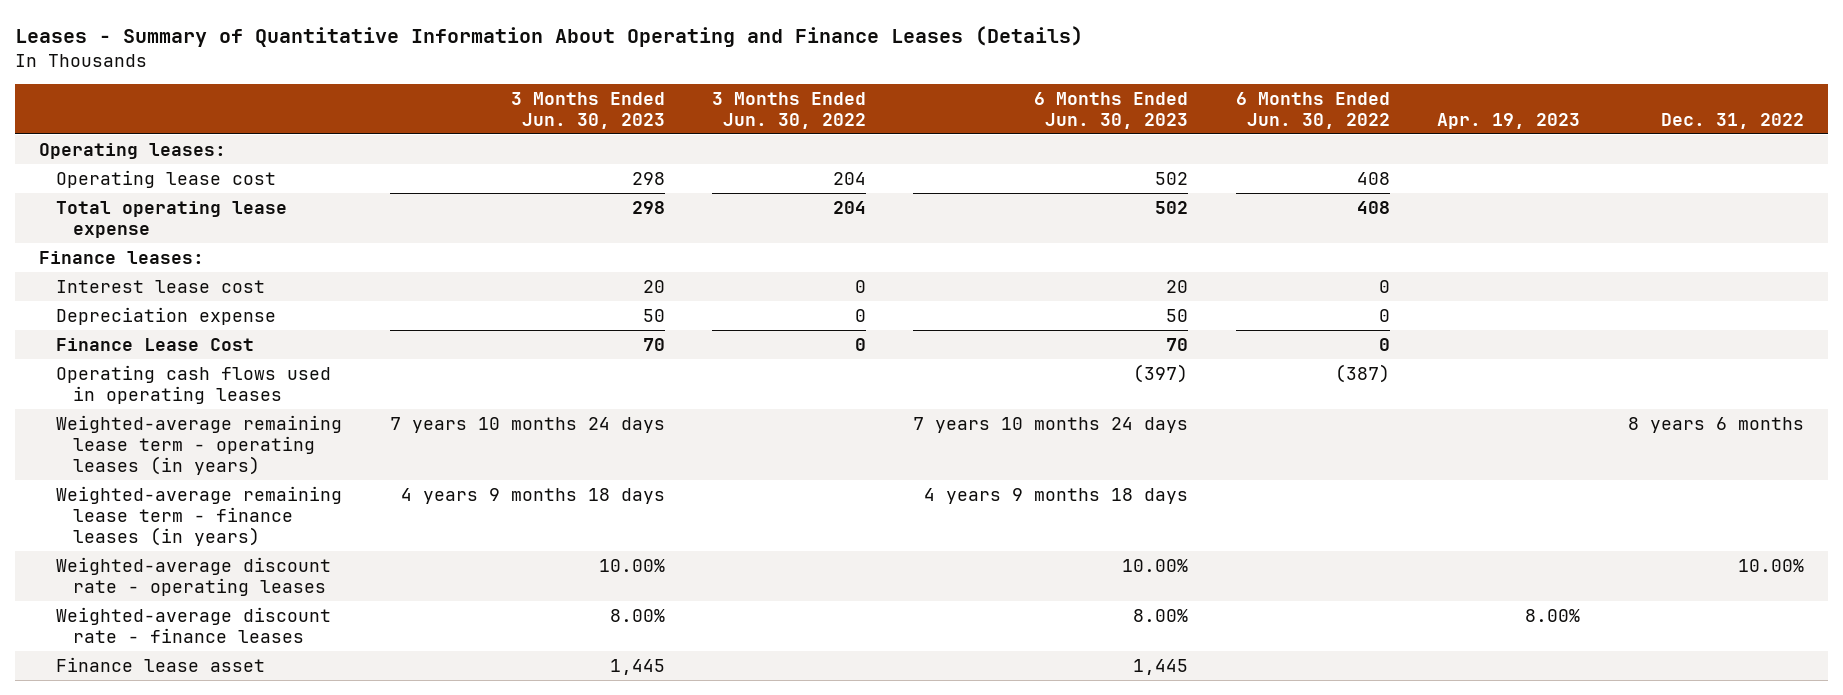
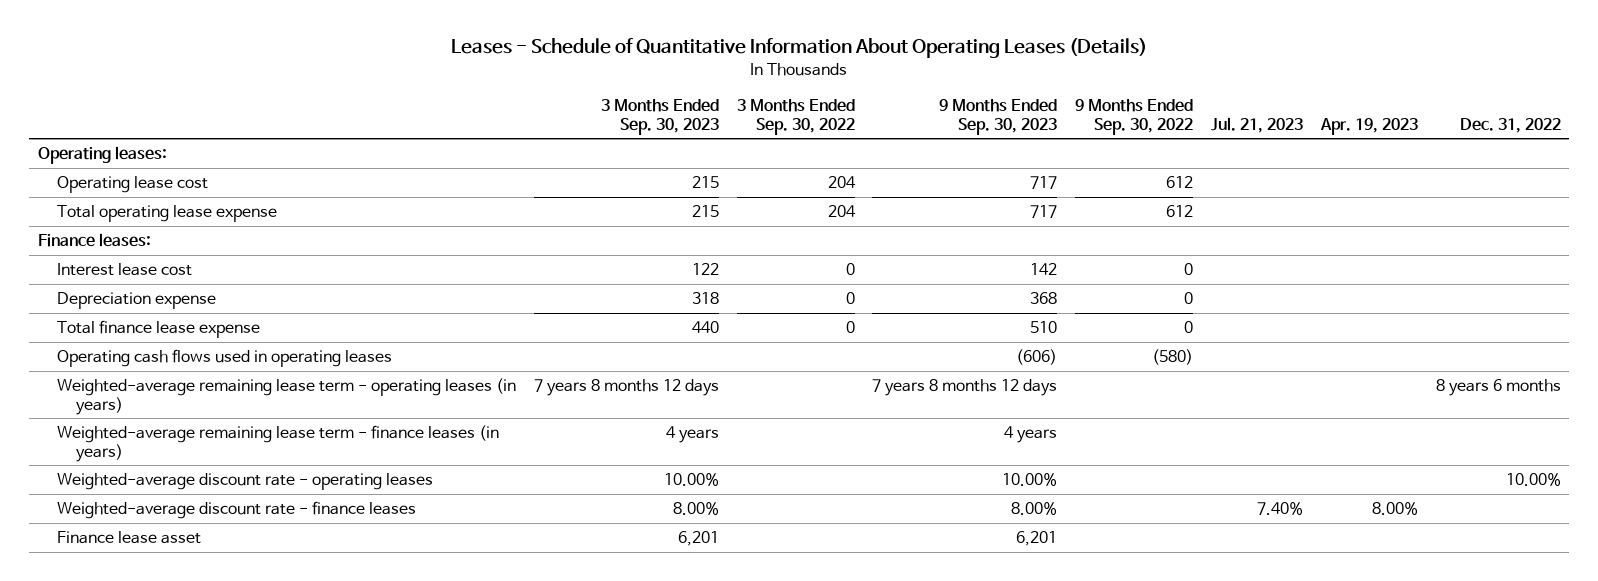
[15,25,1084,47] Leases - Summary of Quantitative Information About Operating and Finance Leases (Details) -> [451,38,1148,59] Leases - Schedule of Quantitative Information About Operating Leases (Details)
[510,91,665,129] 3 Months Ended Jun. 30, 2023 -> none
[711,91,866,129] 3 Months Ended Jun. 30, 2022 -> none
[1034,91,1189,129] 6 Months Ended Jun. 30, 2023 -> none
[1235,91,1390,129] 6 Months Ended Jun. 30, 2022 -> none
none -> [600,99,719,135] 3 Months Ended Sep. 30, 2023
none -> [736,99,855,135] 3 Months Ended Sep. 30, 2022
none -> [939,99,1058,135] 9 Months Ended Sep. 30, 2023
none -> [1075,99,1194,135] 9 Months Ended Sep. 30, 2022
none -> [1210,116,1303,133] Jul. 21, 2023
[56,337,255,351] Finance Lease Cost -> [56,320,260,339] Total finance lease expense

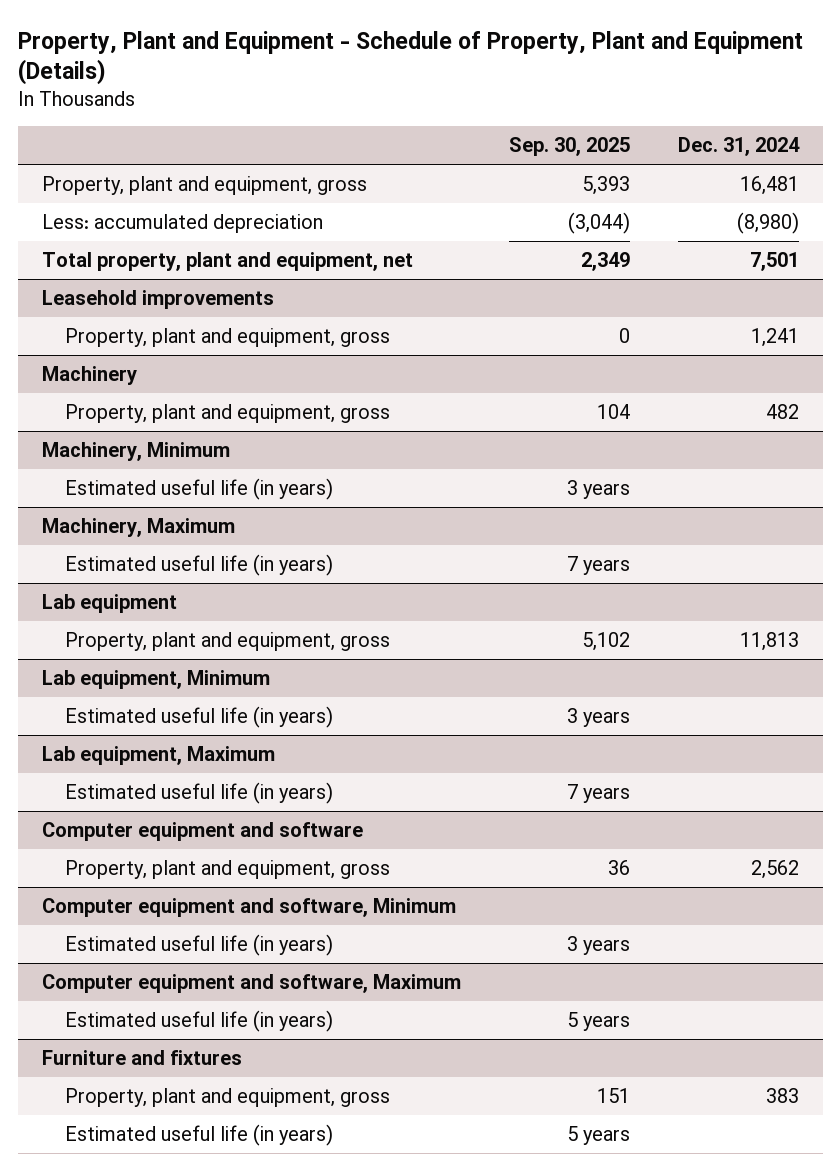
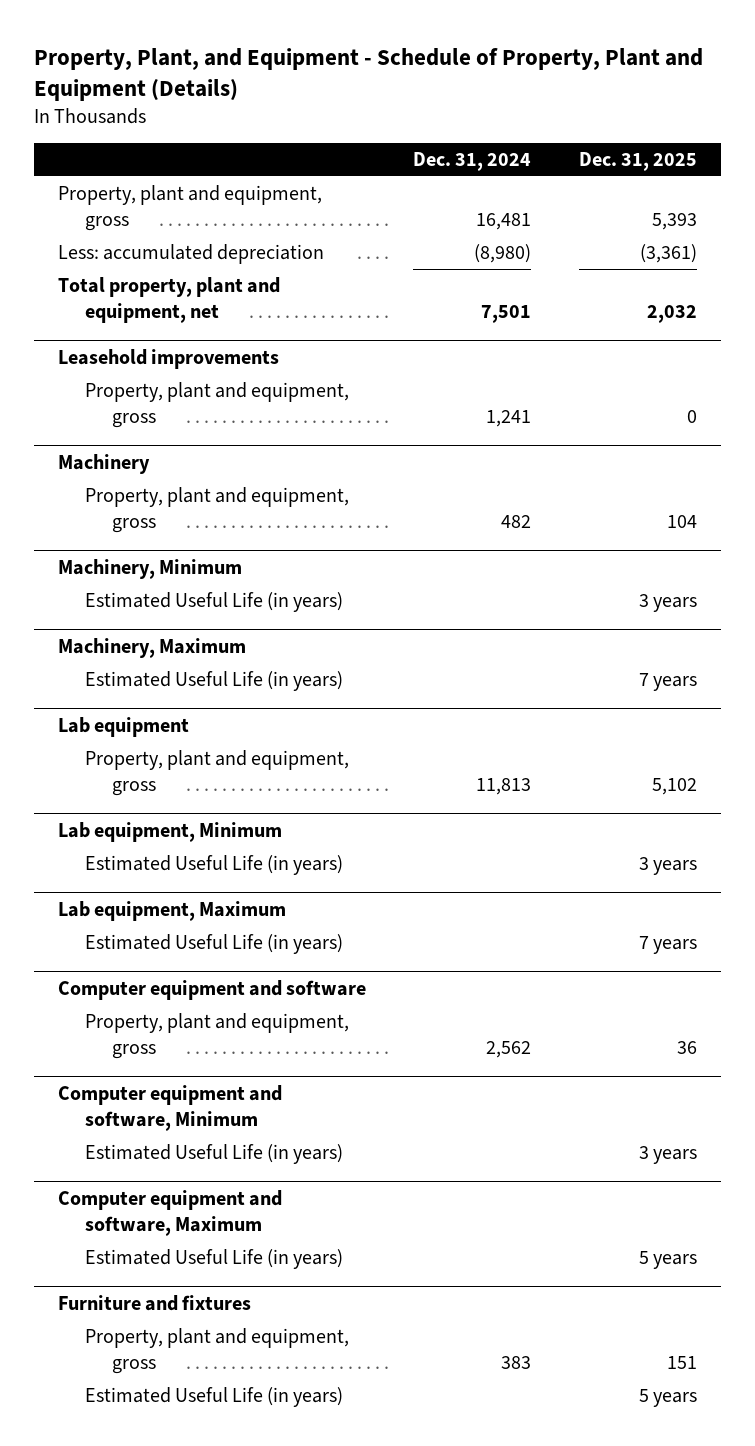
[17,30,803,86] Property, Plant and Equipment - Schedule of Property, Plant and Equipment (Details) -> [33,47,703,101] Property, Plant, and Equipment - Schedule of Property, Plant and Equipment (Details)
[508,137,630,157] Sep. 30, 2025 -> none
none -> [579,151,698,171] Dec. 31, 2025
[64,478,333,501] Estimated useful life (in years) -> [84,592,343,613] Estimated Useful Life (in years)
[64,554,333,577] Estimated useful life (in years) -> [84,671,343,692] Estimated Useful Life (in years)
[64,706,333,729] Estimated useful life (in years) -> [84,855,343,876] Estimated Useful Life (in years)
[64,782,333,805] Estimated useful life (in years) -> [84,934,343,955] Estimated Useful Life (in years)
[64,934,333,957] Estimated useful life (in years) -> [84,1144,343,1165] Estimated Useful Life (in years)
[64,1010,333,1033] Estimated useful life (in years) -> [84,1249,343,1270] Estimated Useful Life (in years)
[64,1124,333,1147] Estimated useful life (in years) -> [84,1387,343,1408] Estimated Useful Life (in years)

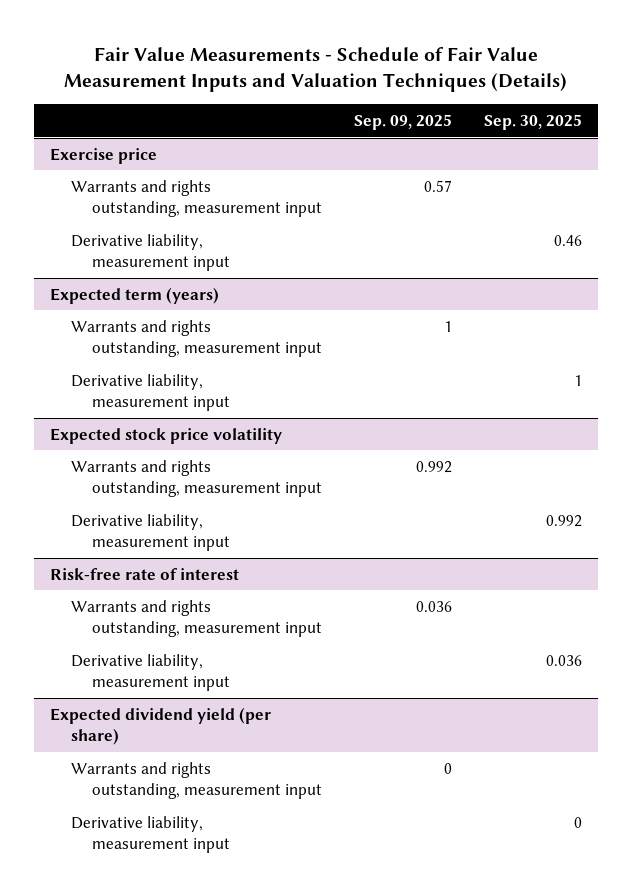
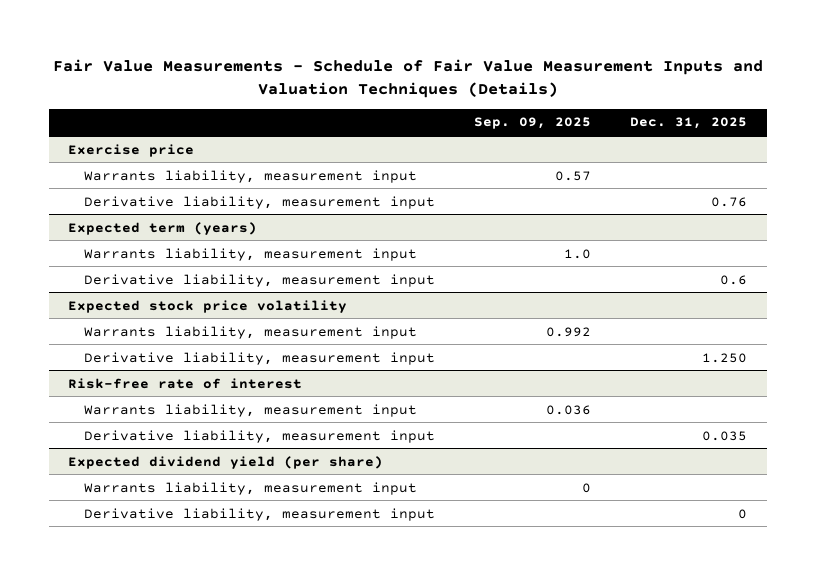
[483,113,582,130] Sep. 30, 2025 -> none
none -> [630,117,748,130] Dec. 31, 2025
[71,179,322,218] Warrants and rights outstanding, measurement input -> [84,169,418,183] Warrants liability, measurement input
[71,319,322,358] Warrants and rights outstanding, measurement input -> [84,247,418,261] Warrants liability, measurement input
[443,320,452,332] 1 -> [564,248,592,259] 1.0
[71,459,322,498] Warrants and rights outstanding, measurement input -> [84,325,418,339] Warrants liability, measurement input
[71,599,322,638] Warrants and rights outstanding, measurement input -> [84,403,418,417] Warrants liability, measurement input
[71,761,322,800] Warrants and rights outstanding, measurement input -> [84,481,418,495] Warrants liability, measurement input

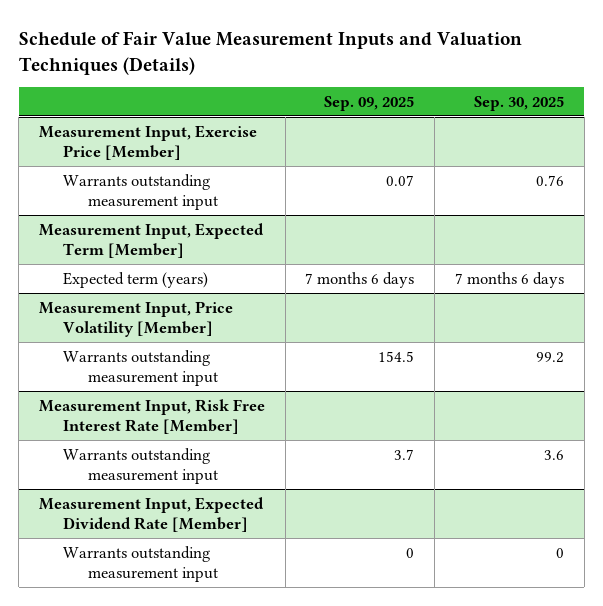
[52,59,763,98] Fair Value Measurements - Schedule of Fair Value Measurement Inputs and Valuation Techniques (Details) -> [18,30,522,75] Schedule of Fair Value Measurement Inputs and Valuation Techniques (Details)
[630,117,748,130] Dec. 31, 2025 -> none
none -> [473,96,564,112] Sep. 30, 2025
[84,195,436,209] Derivative liability, measurement input -> none
[84,247,418,261] Warrants liability, measurement input -> none
[84,273,436,287] Derivative liability, measurement input -> none
[84,351,436,365] Derivative liability, measurement input -> none
[84,429,436,443] Derivative liability, measurement input -> none
[84,507,436,521] Derivative liability, measurement input -> none
[68,143,195,157] Exercise price -> [38,124,257,161] Measurement Input, Exercise Price [Member]
[84,169,418,183] Warrants liability, measurement input -> [63,173,219,211] Warrants outstanding measurement input
[555,170,592,181] 0.57 -> [386,174,415,186] 0.07
[68,221,258,235] Expected term (years) -> [38,222,264,259] Measurement Input, Expected Term [Member]
none -> [63,271,209,288] Expected term (years)
[68,299,348,313] Expected stock price volatility -> [38,300,233,338] Measurement Input, Price Volatility [Member]
[84,325,418,339] Warrants liability, measurement input -> [63,349,219,387] Warrants outstanding measurement input
[546,326,592,337] 0.992 -> [378,350,415,362] 154.5
[68,377,303,389] Risk-free rate of interest -> [38,398,265,435] Measurement Input, Risk Free Interest Rate [Member]
[84,403,418,417] Warrants liability, measurement input -> [63,447,219,485] Warrants outstanding measurement input
[546,404,592,415] 0.036 -> [394,448,415,460] 3.7
[68,455,384,469] Expected dividend yield (per share) -> [38,496,264,533] Measurement Input, Expected Dividend Rate [Member]
[84,481,418,495] Warrants liability, measurement input -> [63,545,219,583] Warrants outstanding measurement input

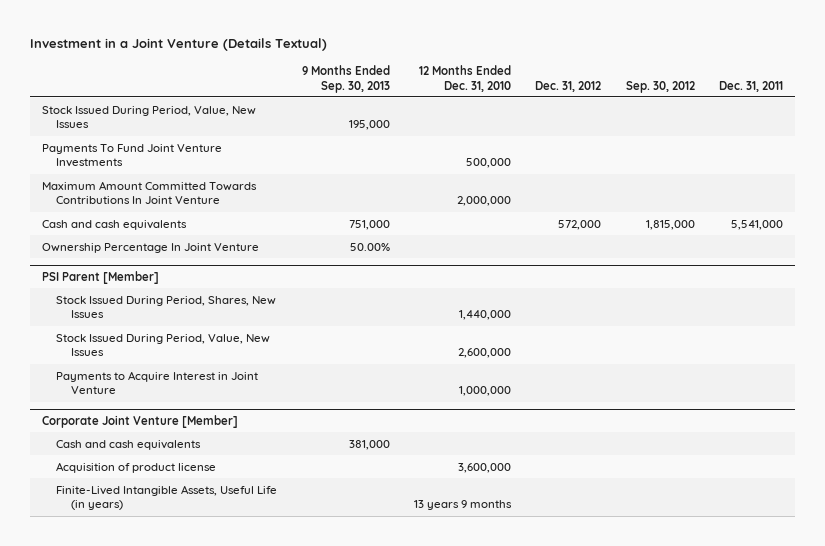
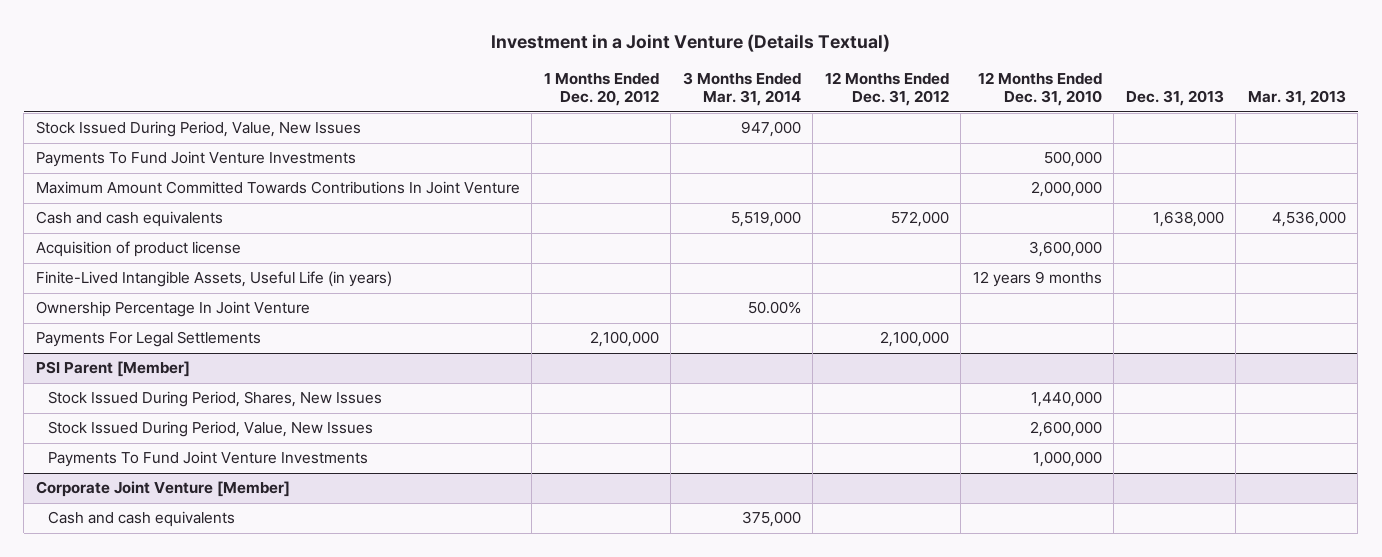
[301,64,390,93] 9 Months Ended Sep. 30, 2013 -> none
[535,80,602,92] Dec. 31, 2012 -> none
[625,80,695,93] Sep. 30, 2012 -> none
[719,80,784,92] Dec. 31, 2011 -> none
none -> [543,72,659,107] 1 Months Ended Dec. 20, 2012
none -> [682,71,801,107] 3 Months Ended Mar. 31, 2014
none -> [824,71,949,107] 12 Months Ended Dec. 31, 2012
none -> [1125,90,1224,107] Dec. 31, 2013
none -> [1247,90,1346,107] Mar. 31, 2013
none -> [35,241,241,258] Acquisition of product license
none -> [35,271,392,288] Finite-Lived Intangible Assets, Useful Life (in years)
none -> [35,331,261,348] Payments For Legal Settlements
[56,370,259,395] Payments to Acquire Interest in Joint Venture -> none
none -> [48,451,369,468] Payments To Fund Joint Venture Investments
[56,461,217,473] Acquisition of product license -> none
[56,484,278,511] Finite-Lived Intangible Assets, Useful Life (in years) -> none

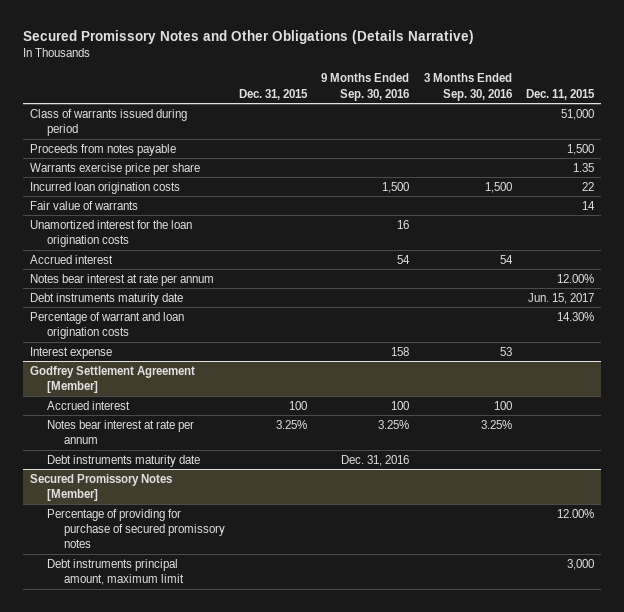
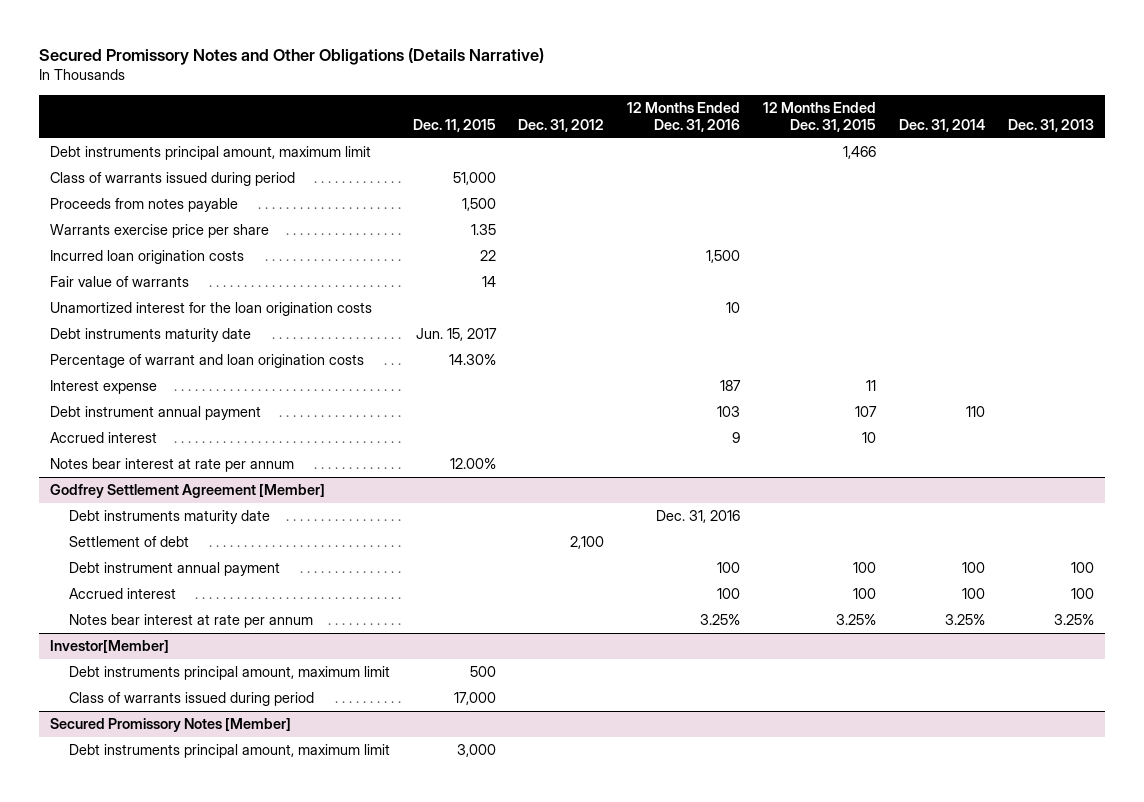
[239,88,309,100] Dec. 31, 2015 -> none
[321,73,410,101] 9 Months Ended Sep. 30, 2016 -> none
[423,73,512,101] 3 Months Ended Sep. 30, 2016 -> none
none -> [518,118,605,132] Dec. 31, 2012
none -> [627,101,741,132] 12 Months Ended Dec. 31, 2016
none -> [763,101,877,132] 12 Months Ended Dec. 31, 2015
none -> [899,118,986,132] Dec. 31, 2014
none -> [1007,118,1094,132] Dec. 31, 2013
none -> [50,146,372,161] Debt instruments principal amount, maximum limit
none -> [50,406,262,421] Debt instrument annual payment
[30,254,114,264] Accrued interest -> [50,432,158,444] Accrued interest
[30,273,215,286] Notes bear interest at rate per annum -> [50,458,295,473] Notes bear interest at rate per annum
[47,454,201,467] Debt instruments maturity date -> [68,510,270,525] Debt instruments maturity date
none -> [68,536,189,548] Settlement of debt
none -> [68,562,280,577] Debt instrument annual payment
none -> [50,640,170,654] Investor[Member]
none -> [68,666,390,681] Debt instruments principal amount, maximum limit
none -> [68,692,314,707] Class of warrants issued during period
[47,508,226,549] Percentage of providing for purchase of secured promissory notes -> none

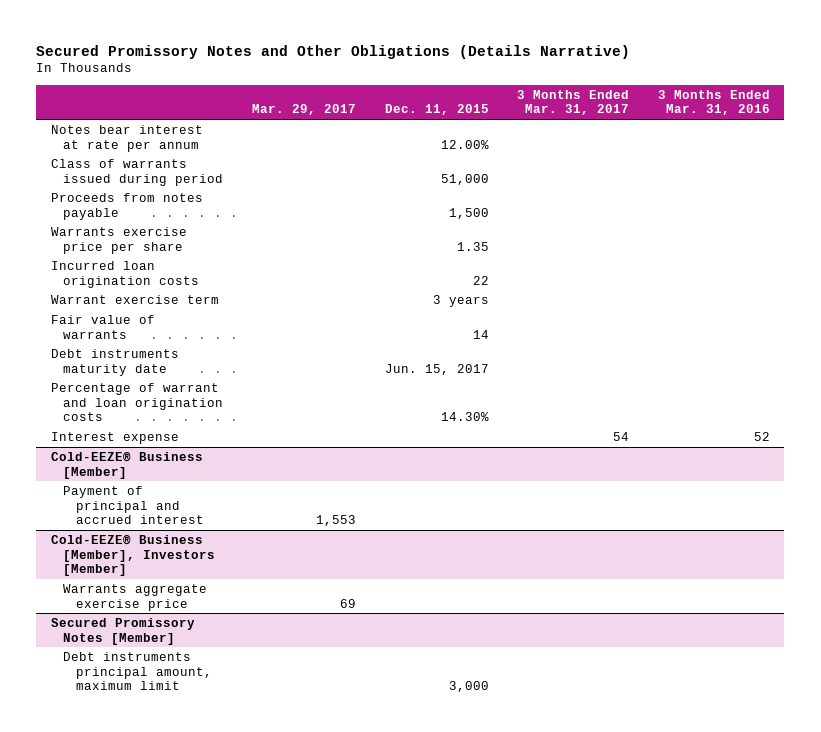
[518,118,605,132] Dec. 31, 2012 -> none
[627,101,741,132] 12 Months Ended Dec. 31, 2016 -> none
[763,101,877,132] 12 Months Ended Dec. 31, 2015 -> none
[899,118,986,132] Dec. 31, 2014 -> none
[1007,118,1094,132] Dec. 31, 2013 -> none
none -> [251,104,356,116] Mar. 29, 2017
none -> [517,89,630,116] 3 Months Ended Mar. 31, 2017
none -> [657,89,770,116] 3 Months Ended Mar. 31, 2016
[50,146,372,161] Debt instruments principal amount, maximum limit -> none
[50,458,295,473] Notes bear interest at rate per annum -> [50,125,203,152] Notes bear interest at rate per annum
none -> [50,295,219,305] Warrant exercise term
[50,302,373,317] Unamortized interest for the loan origination costs -> none
[50,406,262,421] Debt instrument annual payment -> none
[50,432,158,444] Accrued interest -> none
[50,484,326,499] Godfrey Settlement Agreement [Member] -> none
[68,510,270,525] Debt instruments maturity date -> none
[68,536,189,548] Settlement of debt -> none
[68,562,280,577] Debt instrument annual payment -> none
[68,588,176,600] Accrued interest -> none
[68,614,313,629] Notes bear interest at rate per annum -> none
[68,666,390,681] Debt instruments principal amount, maximum limit -> none
[68,692,314,707] Class of warrants issued during period -> none
none -> [50,451,203,479] Cold-EEZE® Business [Member]
none -> [63,486,204,525] Payment of principal and accrued interest
[50,640,170,654] Investor[Member] -> [50,534,216,577] Cold-EEZE® Business [Member], Investors [Member]
none -> [63,584,208,611] Warrants aggregate exercise price

